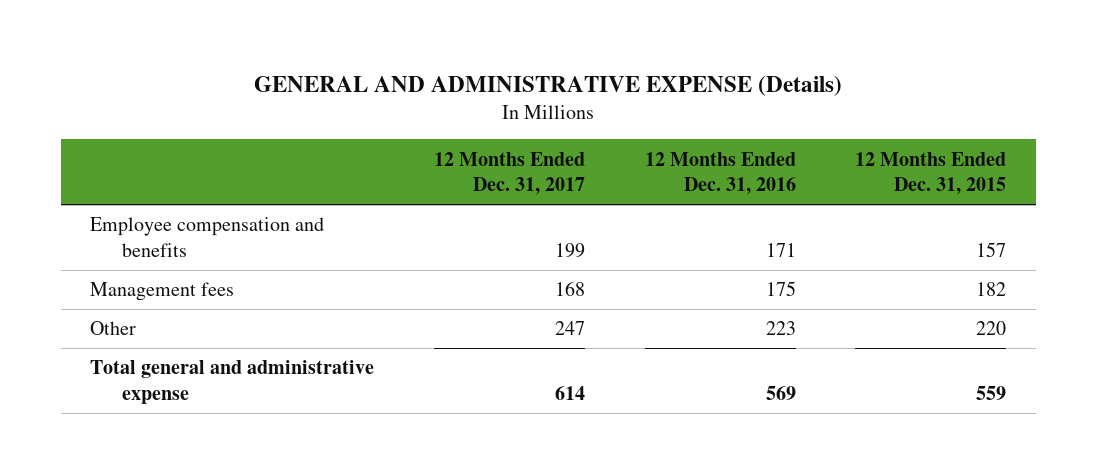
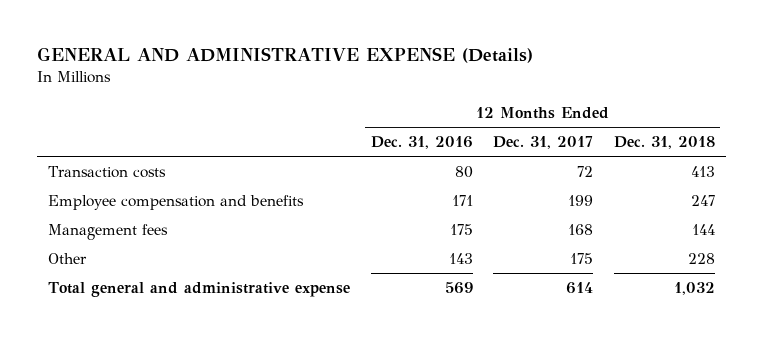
[855,151,1007,196] 12 Months Ended Dec. 31, 2015 -> none
none -> [614,135,716,149] Dec. 31, 2018
none -> [47,165,166,178] Transaction costs
[554,321,585,336] 247 -> [570,252,594,264] 175
[765,321,796,336] 223 -> [448,252,473,264] 143

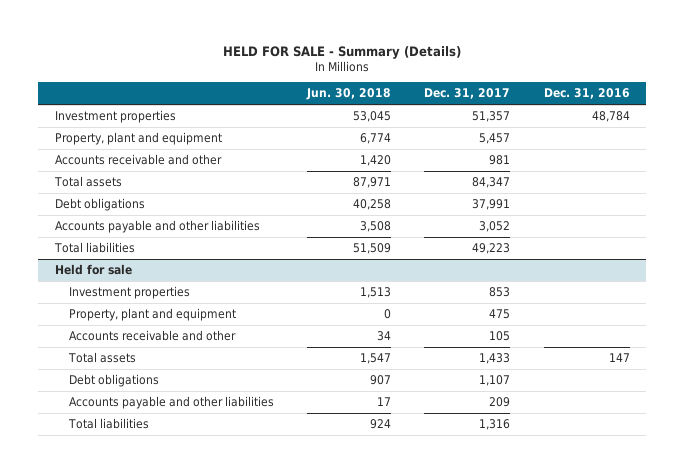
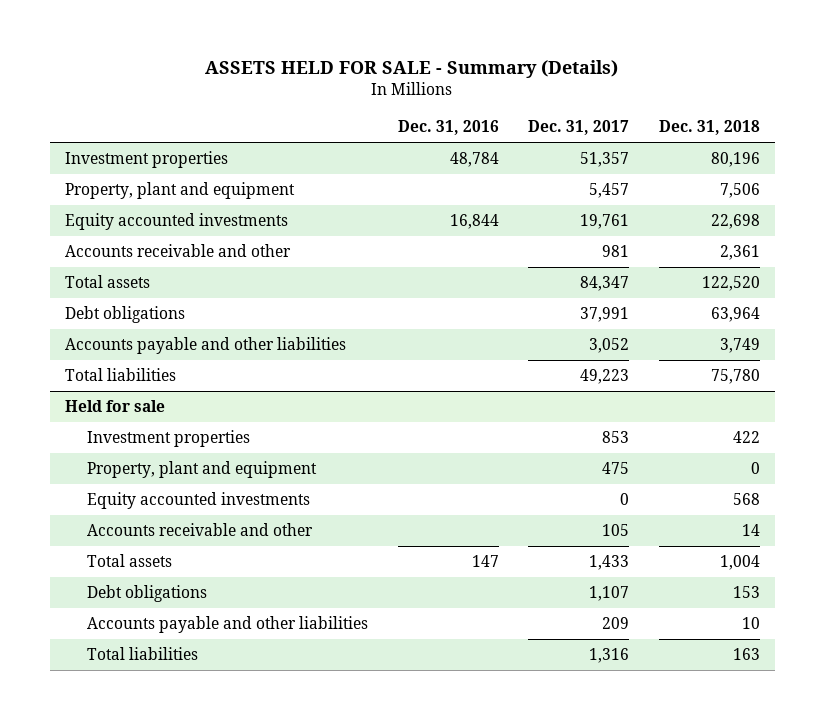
[223,45,462,59] HELD FOR SALE - Summary (Details) -> [205,60,619,79] ASSETS HELD FOR SALE - Summary (Details)
[306,88,392,101] Jun. 30, 2018 -> none
none -> [659,120,761,136] Dec. 31, 2018
none -> [64,213,288,231] Equity accounted investments
none -> [86,492,310,510] Equity accounted investments

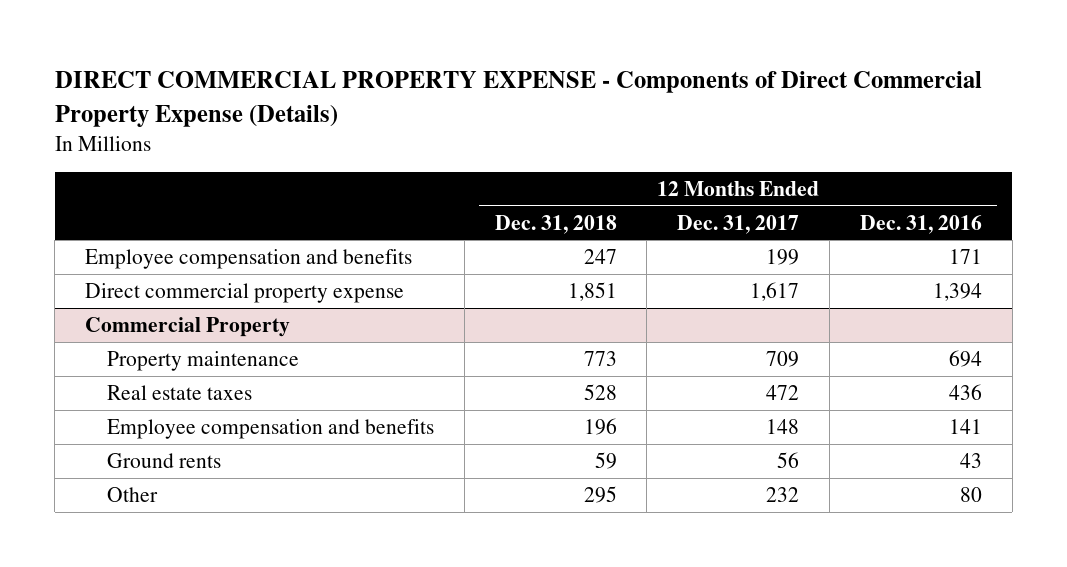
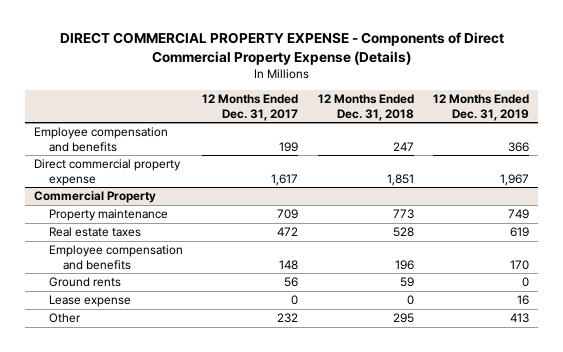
[859,214,982,234] Dec. 31, 2016 -> none
none -> [432,94,529,121] 12 Months Ended Dec. 31, 2019
none -> [48,295,131,308] Lease expense

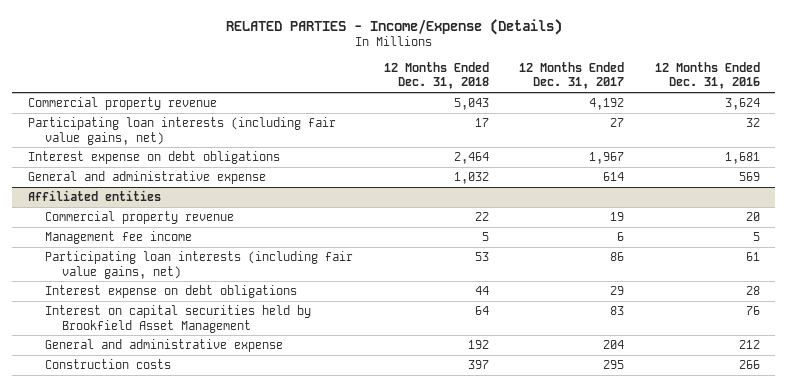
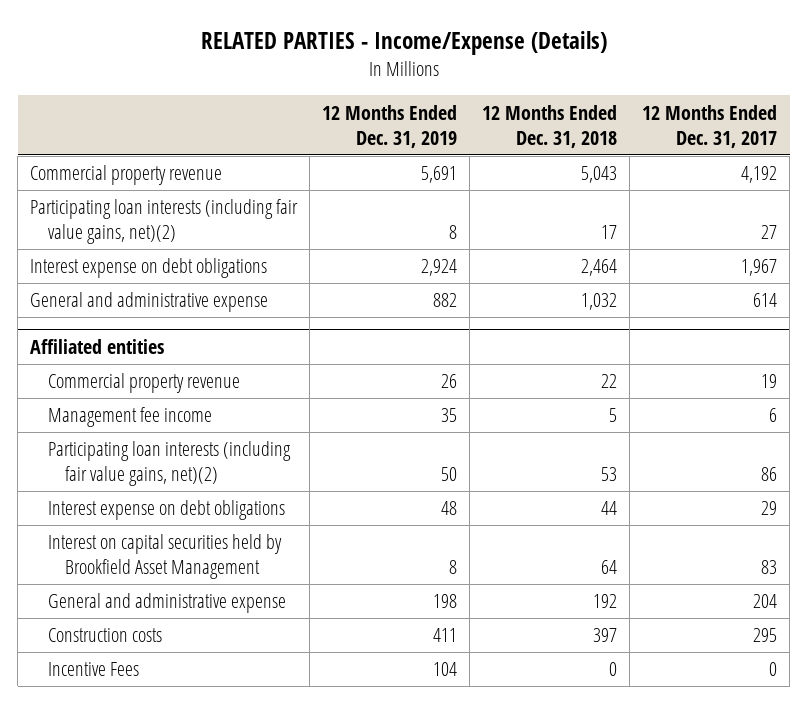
[655,61,761,90] 12 Months Ended Dec. 31, 2016 -> none
none -> [322,104,458,148] 12 Months Ended Dec. 31, 2019
[27,117,336,145] Participating loan interests (including fair value gains, net) -> [30,199,299,245] Participating loan interests (including fair value gains, net)(2)
[44,251,353,279] Participating loan interests (including fair value gains, net) -> [47,441,291,487] Participating loan interests (including fair value gains, net)(2)
none -> [47,662,139,677] Incentive Fees

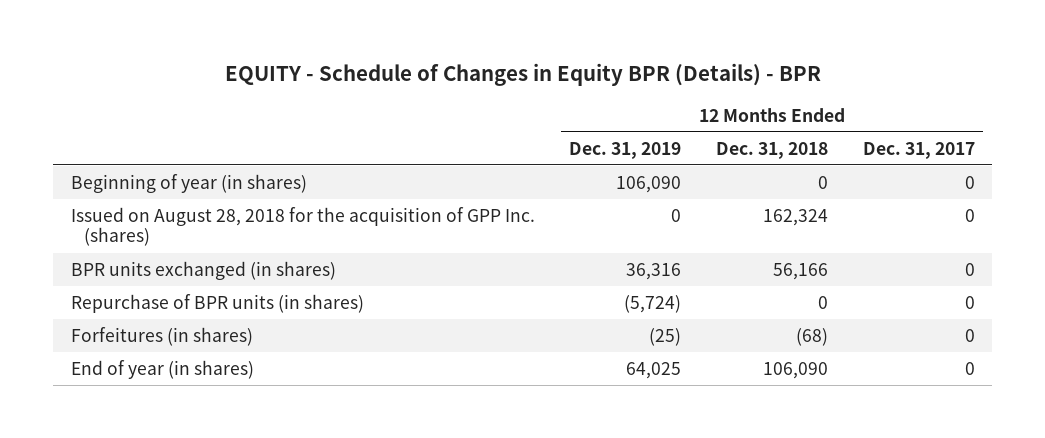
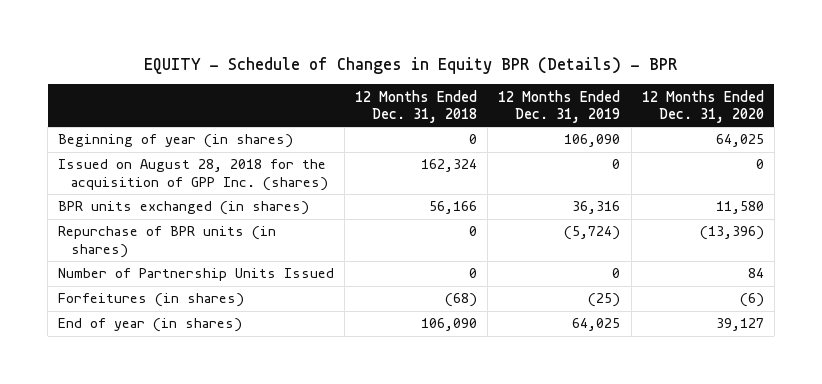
[862,141,975,159] Dec. 31, 2017 -> none
none -> [641,89,764,123] 12 Months Ended Dec. 31, 2020
none -> [58,268,335,282] Number of Partnership Units Issued

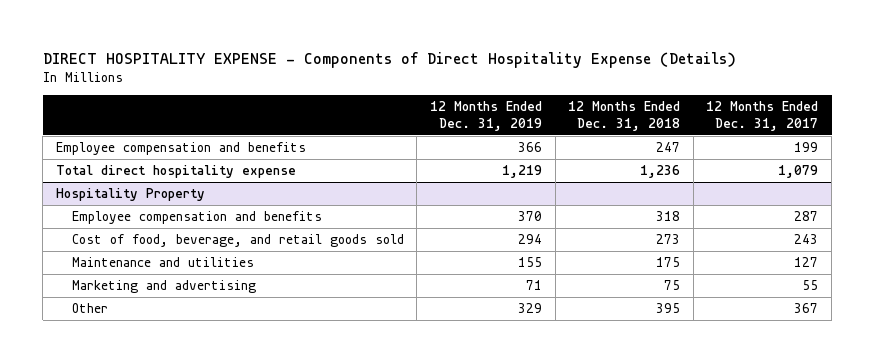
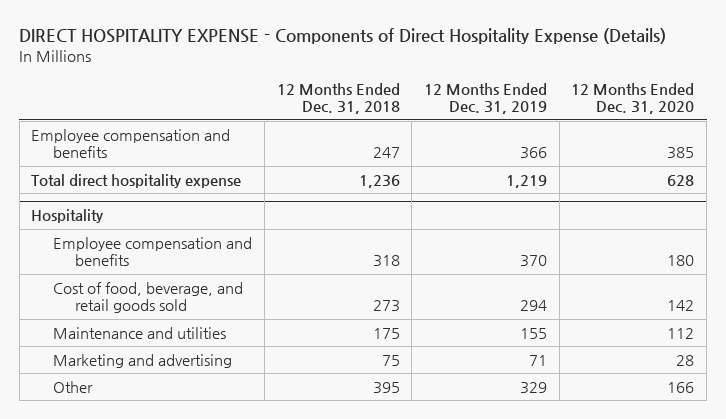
[706,101,819,131] 12 Months Ended Dec. 31, 2017 -> none
none -> [571,82,695,114] 12 Months Ended Dec. 31, 2020
[55,188,205,202] Hospitality Property -> [31,209,105,224] Hospitality

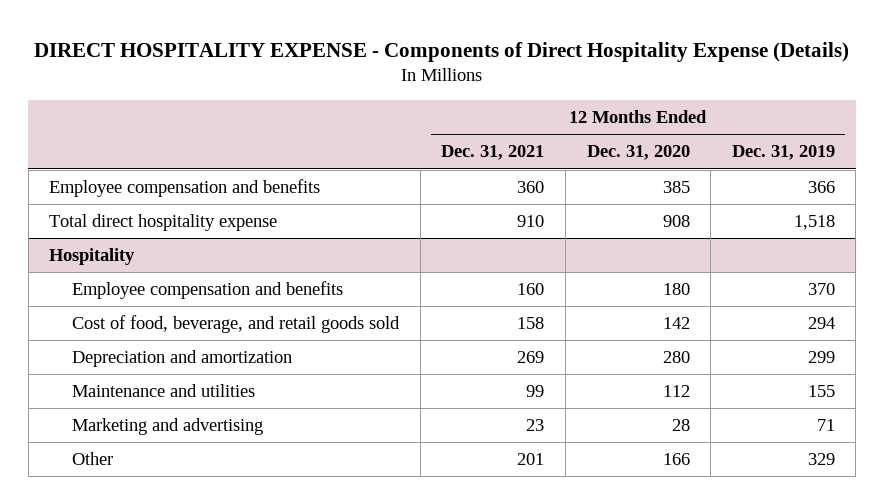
[276,82,400,114] 12 Months Ended Dec. 31, 2018 -> none
none -> [441,145,545,161] Dec. 31, 2021
[506,174,548,188] 1,219 -> [793,215,835,231] 1,518
[667,174,695,186] 628 -> [662,215,690,228] 908
none -> [72,350,293,368] Depreciation and amortization

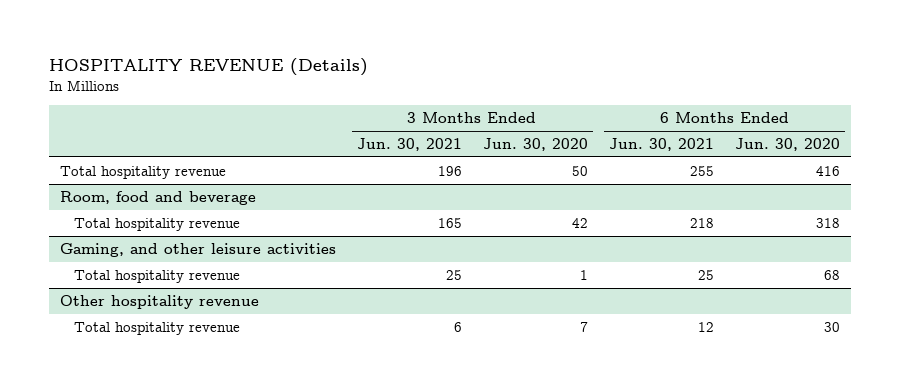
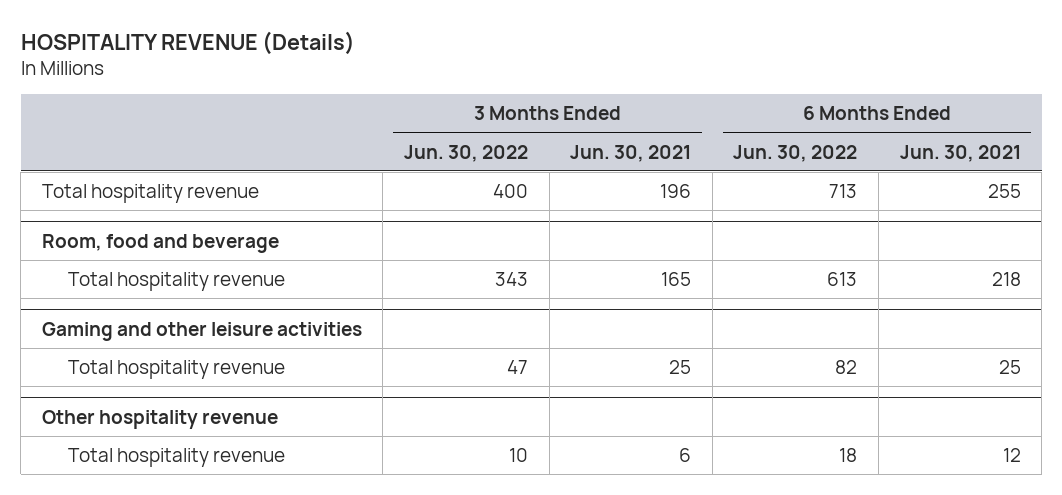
[482,137,588,151] Jun. 30, 2020 -> none
[735,137,841,151] Jun. 30, 2020 -> none
none -> [404,144,529,162] Jun. 30, 2022
none -> [733,144,858,162] Jun. 30, 2022
[59,242,336,257] Gaming, and other leisure activities -> [41,322,362,342] Gaming and other leisure activities

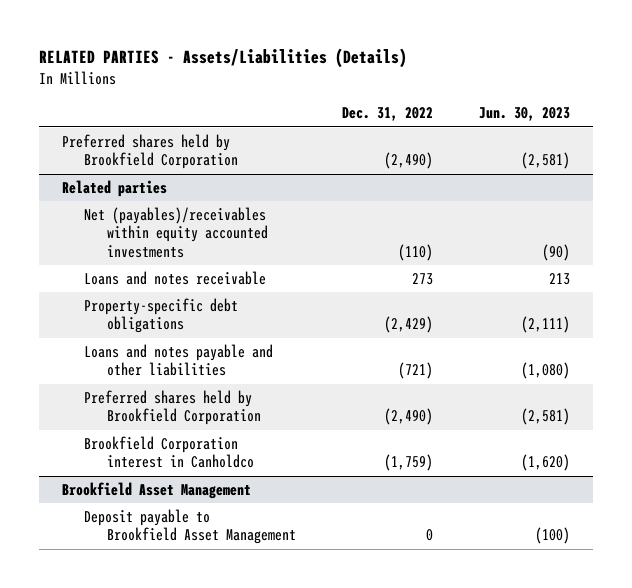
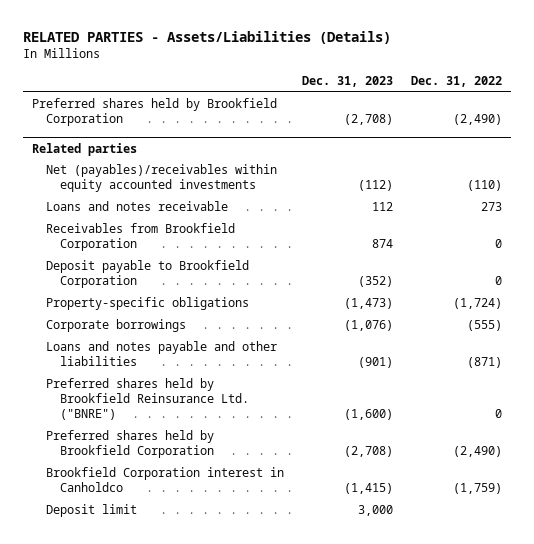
[478,107,570,122] Jun. 30, 2023 -> none
none -> [301,76,393,88] Dec. 31, 2023
none -> [45,223,235,252] Receivables from Brookfield Corporation
none -> [45,260,249,289] Deposit payable to Brookfield Corporation
[84,298,239,334] Property-specific debt obligations -> [45,297,249,311] Property-specific obligations
[383,316,433,334] (2,429) -> [452,298,502,310] (1,724)
none -> [45,319,186,333] Corporate borrowings
[397,362,433,380] (721) -> [466,357,502,369] (871)
none -> [45,378,249,421] Preferred shares held by Brookfield Reinsurance Ltd. ("BNRE")
[62,482,252,500] Brookfield Asset Management -> none
[84,509,296,545] Deposit payable to Brookfield Asset Management -> none
none -> [45,504,137,518] Deposit limit

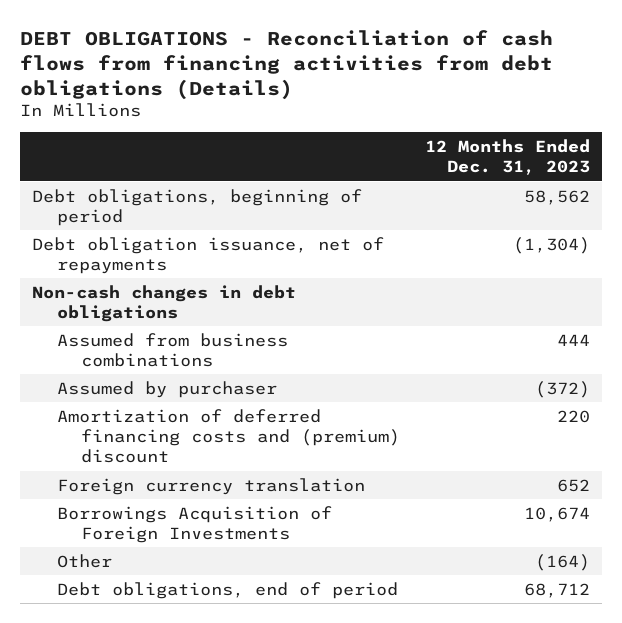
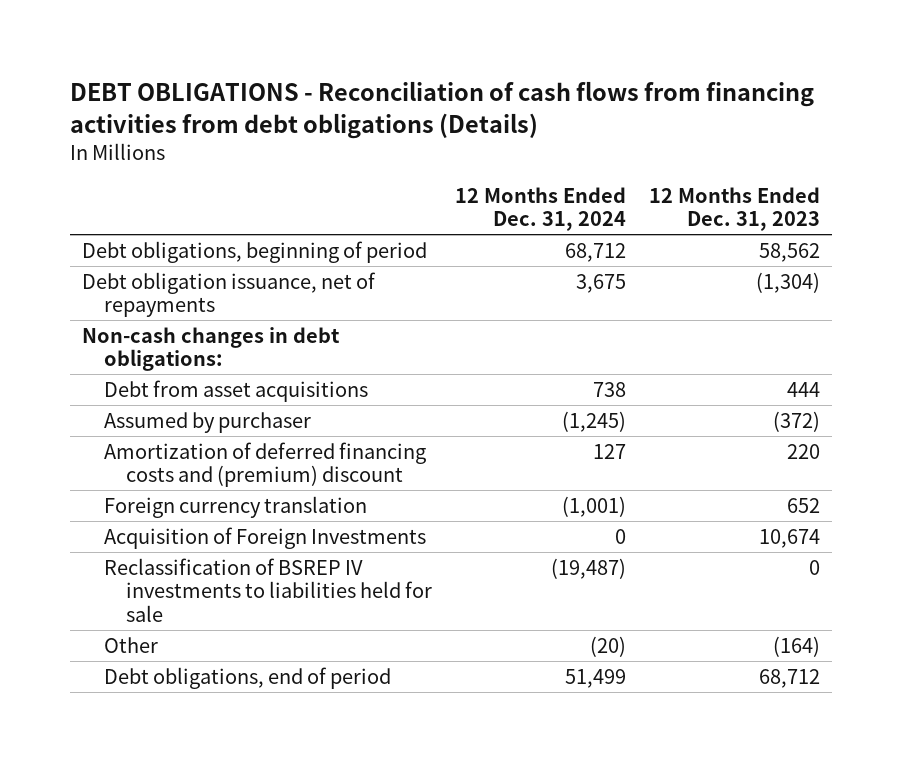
none -> [454,186,626,232] 12 Months Ended Dec. 31, 2024
[32,284,297,322] Non-cash changes in debt obligations -> [81,326,340,372] Non-cash changes in debt obligations:
[56,332,288,367] Assumed from business combinations -> [103,379,368,402] Debt from asset acquisitions
[56,505,332,543] Borrowings Acquisition of Foreign Investments -> [103,526,426,549] Acquisition of Foreign Investments
none -> [103,557,432,622] Reclassification of BSREP IV investments to liabilities held for sale

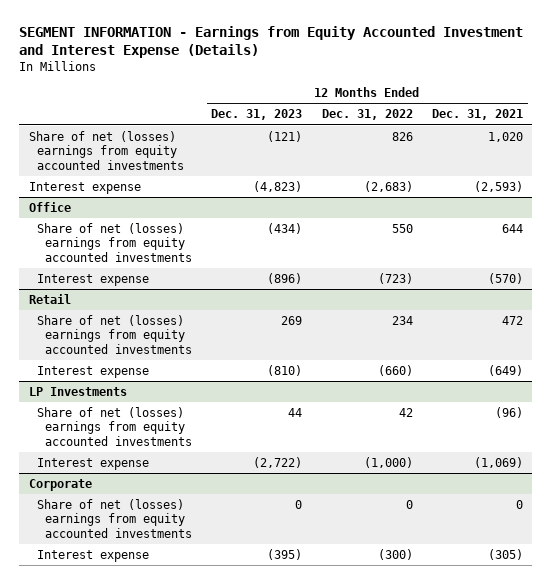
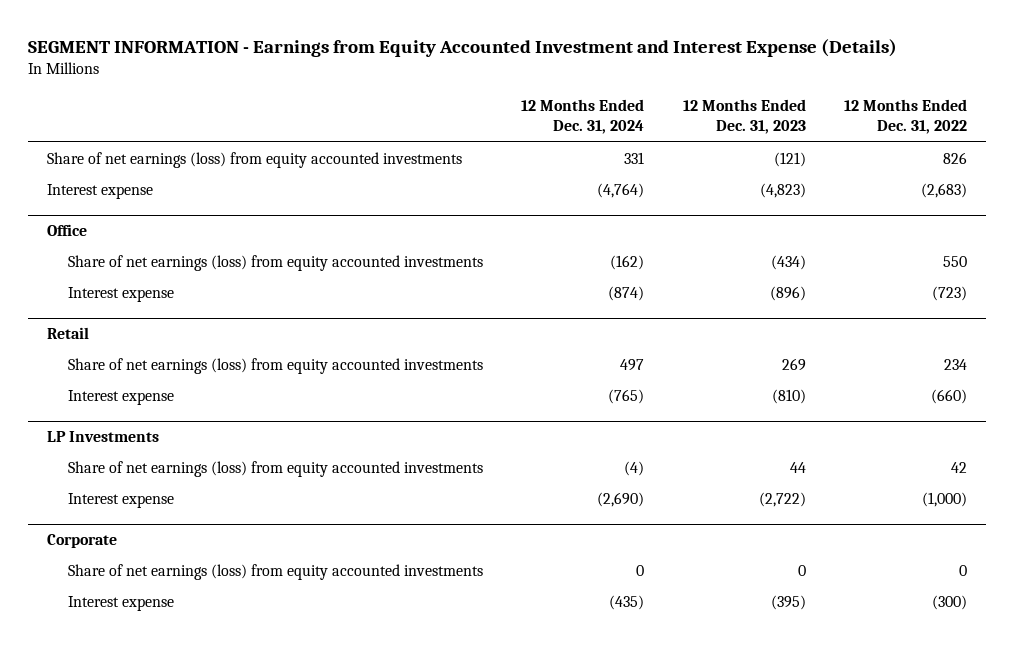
[431,109,523,121] Dec. 31, 2021 -> none
none -> [521,99,645,135] 12 Months Ended Dec. 31, 2024
[29,130,185,170] Share of net (losses) earnings from equity accounted investments -> [46,152,462,169] Share of net earnings (loss) from equity accounted investments
[37,222,193,262] Share of net (losses) earnings from equity accounted investments -> [68,255,484,272] Share of net earnings (loss) from equity accounted investments
[37,314,193,354] Share of net (losses) earnings from equity accounted investments -> [68,358,484,375] Share of net earnings (loss) from equity accounted investments
[37,406,193,446] Share of net (losses) earnings from equity accounted investments -> [68,461,484,478] Share of net earnings (loss) from equity accounted investments
[37,498,193,538] Share of net (losses) earnings from equity accounted investments -> [68,564,484,581] Share of net earnings (loss) from equity accounted investments

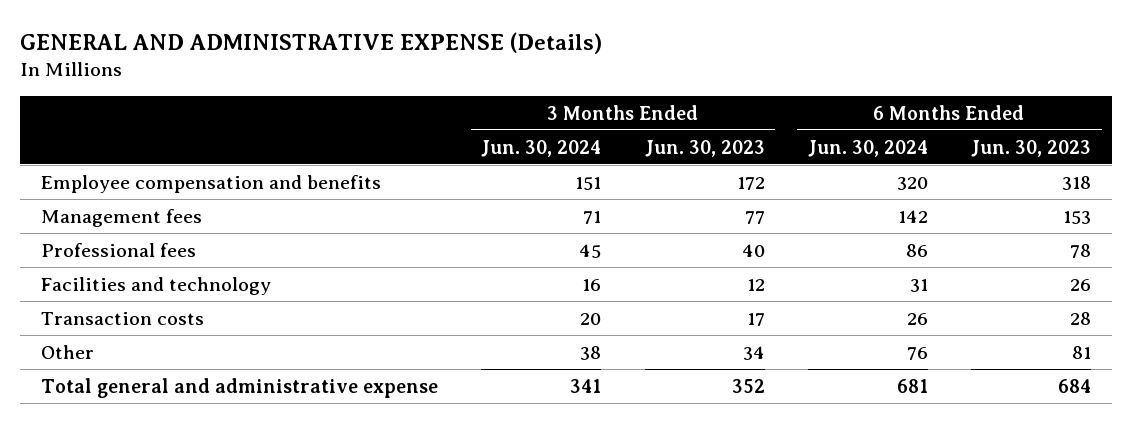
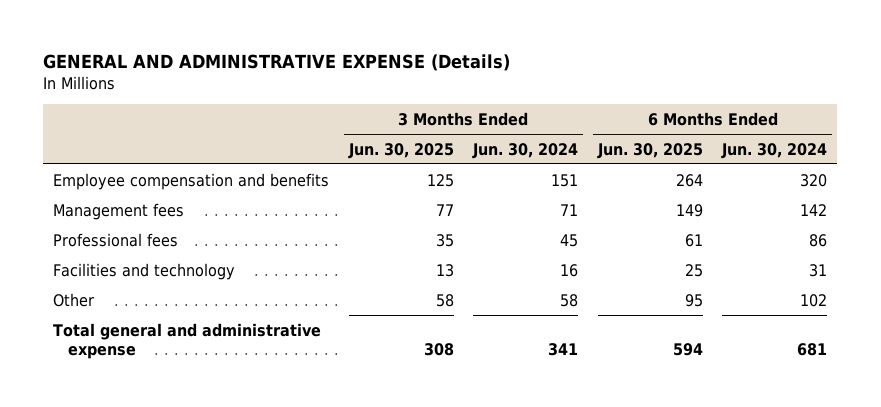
[644,139,765,157] Jun. 30, 2023 -> none
[970,139,1091,157] Jun. 30, 2023 -> none
none -> [347,142,454,159] Jun. 30, 2025
none -> [596,142,703,159] Jun. 30, 2025
[41,311,205,325] Transaction costs -> none
[580,345,602,360] 38 -> [560,293,579,307] 58
[906,346,928,360] 76 -> [800,293,828,307] 102

